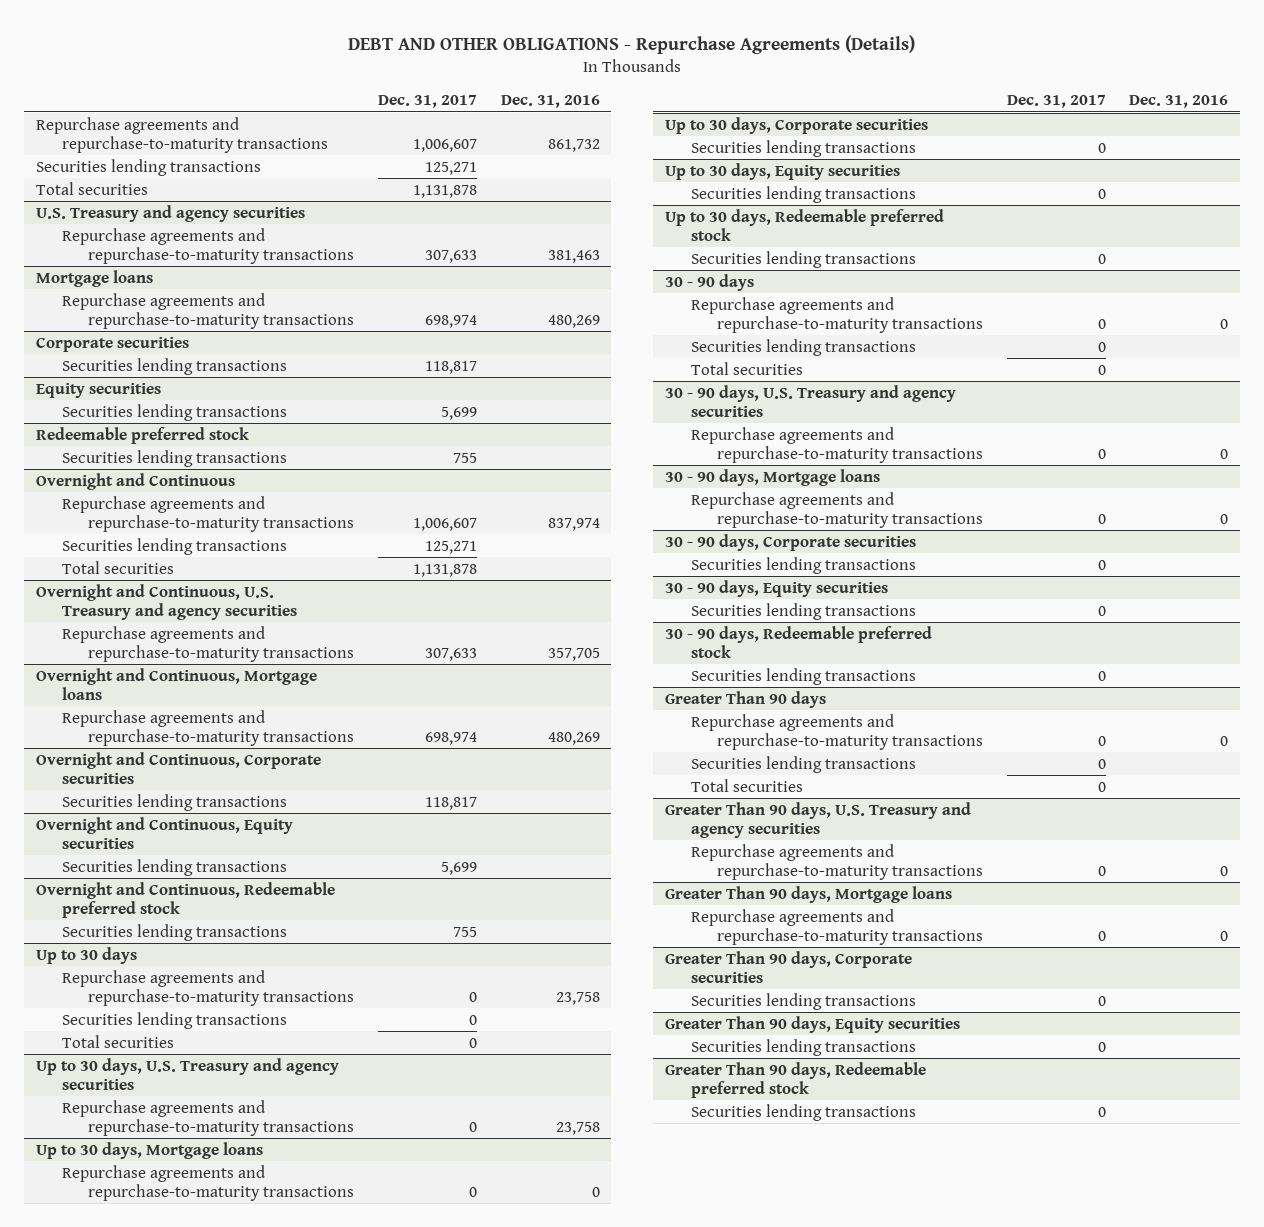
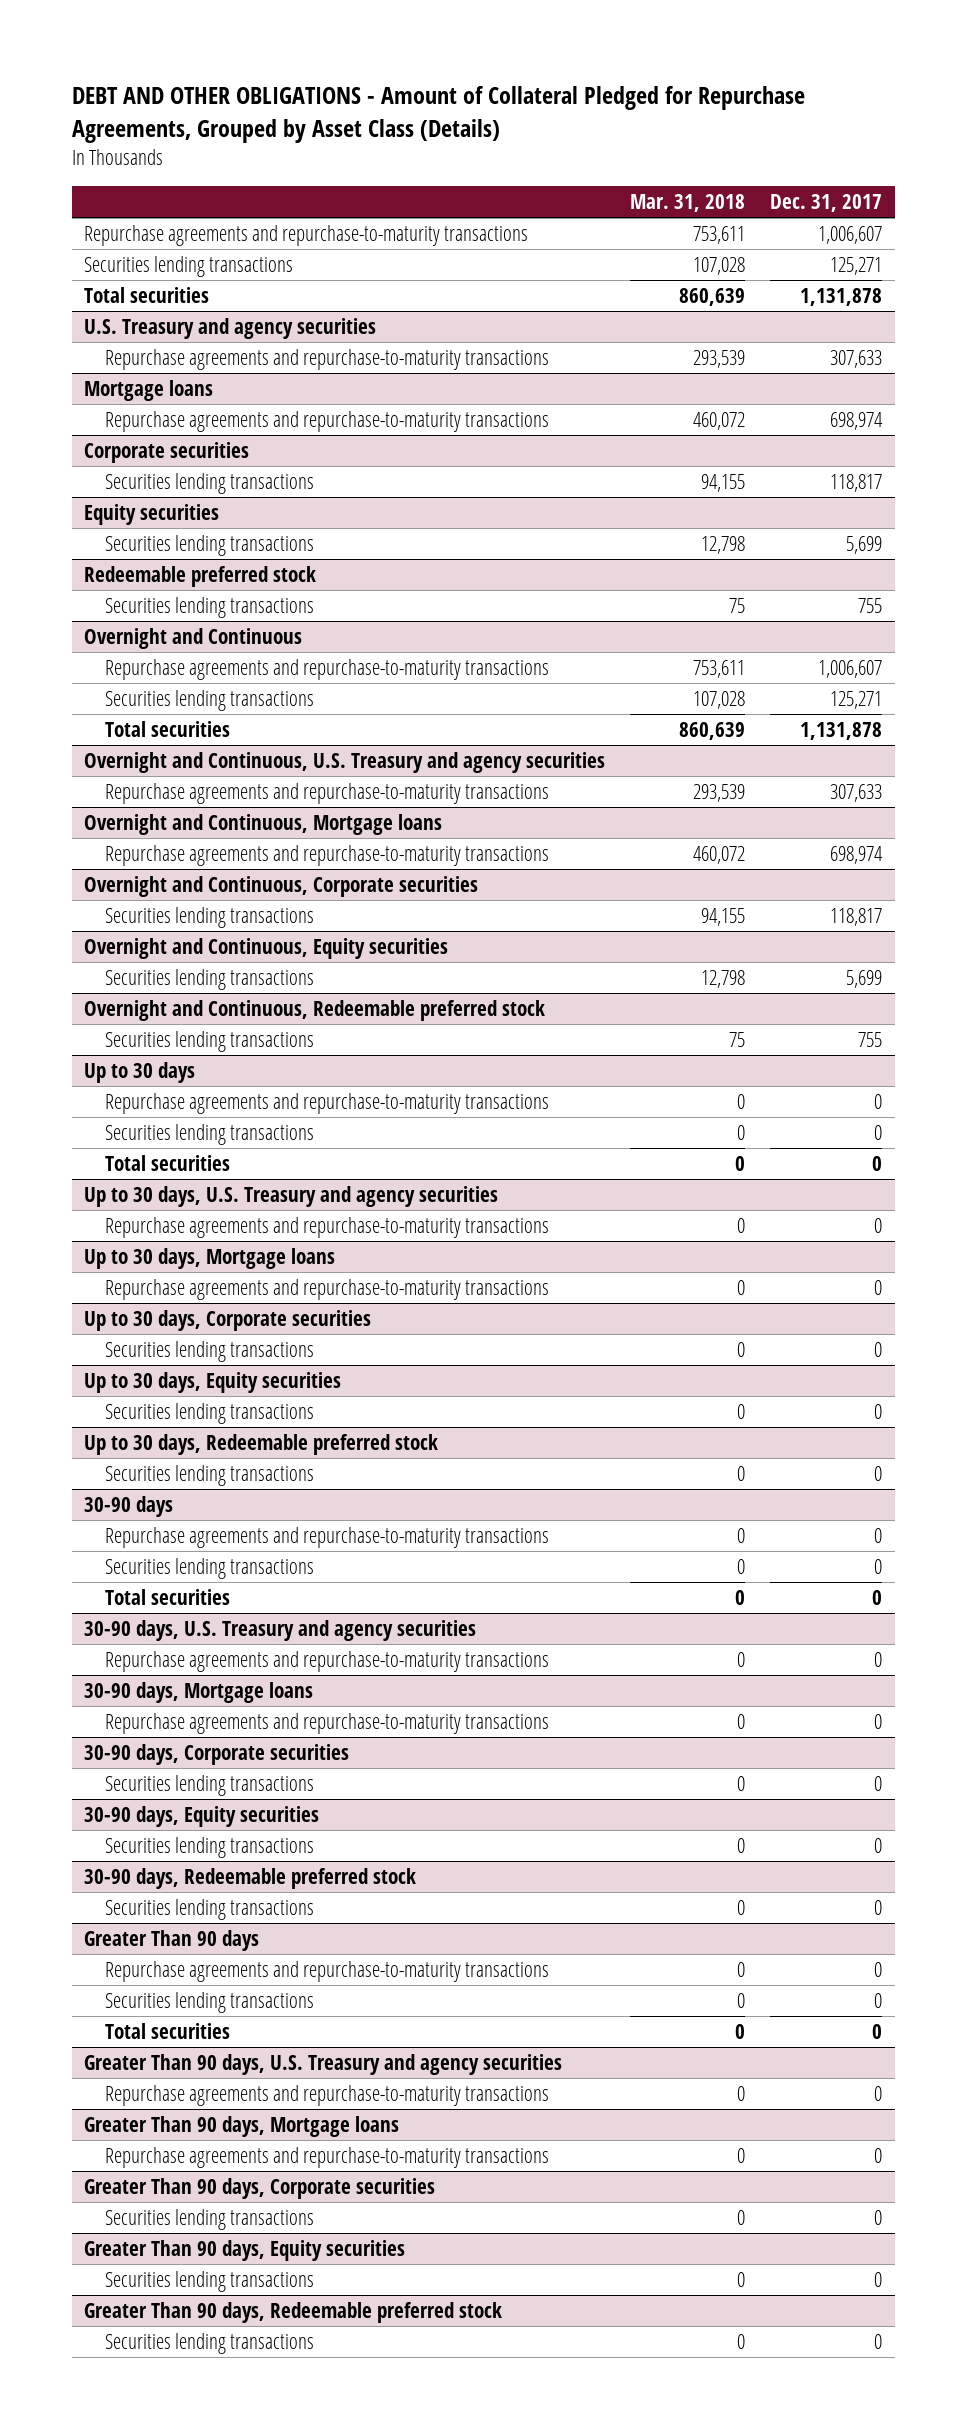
[348,34,916,54] DEBT AND OTHER OBLIGATIONS - Repurchase Agreements (Details) -> [71,86,805,143] DEBT AND OTHER OBLIGATIONS - Amount of Collateral Pledged for Repurchase Agreements, Grouped by Asset Class (Details)
[500,95,600,109] Dec. 31, 2016 -> none
none -> [630,194,746,213] Mar. 31, 2018
[664,273,754,291] 30 - 90 days -> [84,1495,174,1517] 30-90 days
[664,384,956,417] 30 - 90 days, U.S. Treasury and agency securities -> [84,1619,477,1641] 30-90 days, U.S. Treasury and agency securities
[664,468,880,486] 30 - 90 days, Mortgage loans -> [84,1681,314,1703] 30-90 days, Mortgage loans
[664,533,916,551] 30 - 90 days, Corporate securities -> [84,1743,350,1765] 30-90 days, Corporate securities
[664,579,888,597] 30 - 90 days, Equity securities -> [84,1805,320,1827] 30-90 days, Equity securities
[664,625,932,658] 30 - 90 days, Redeemable preferred stock -> [84,1867,417,1889] 30-90 days, Redeemable preferred stock

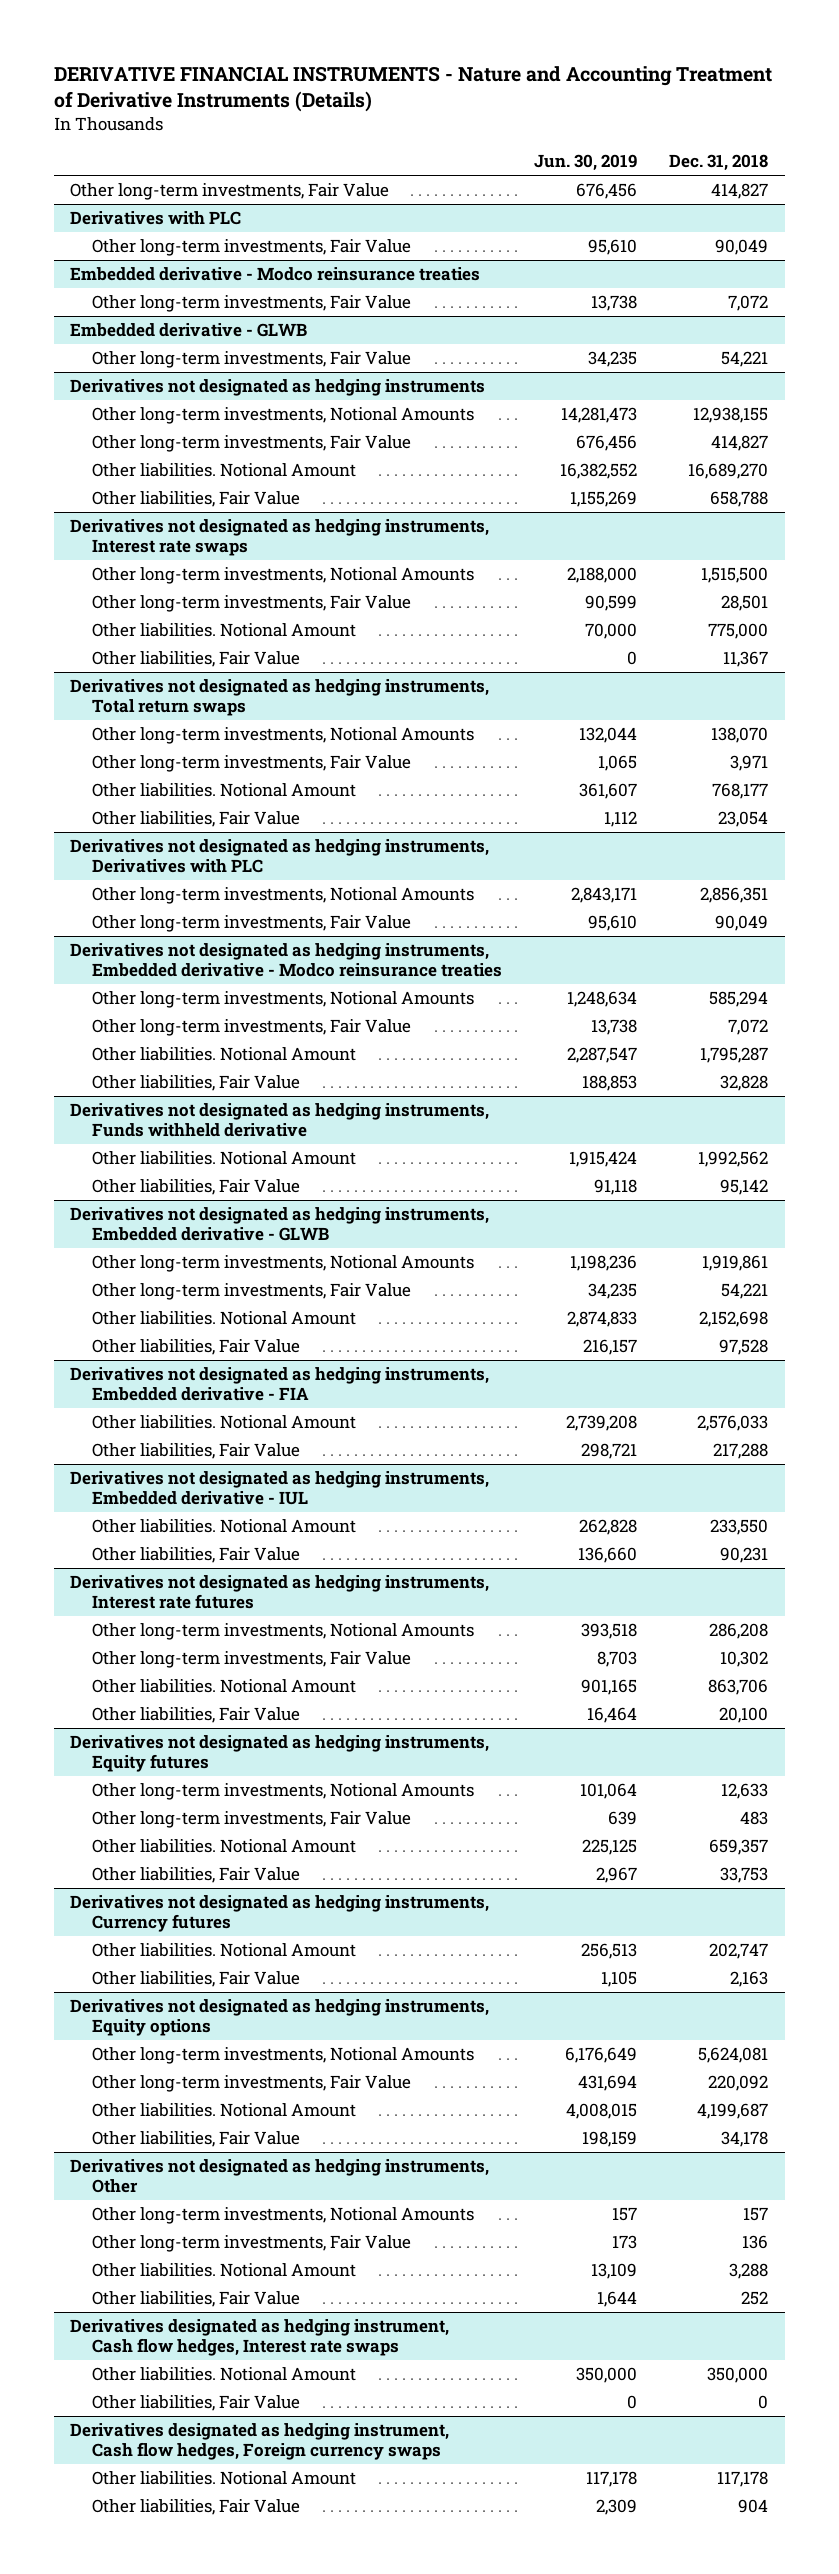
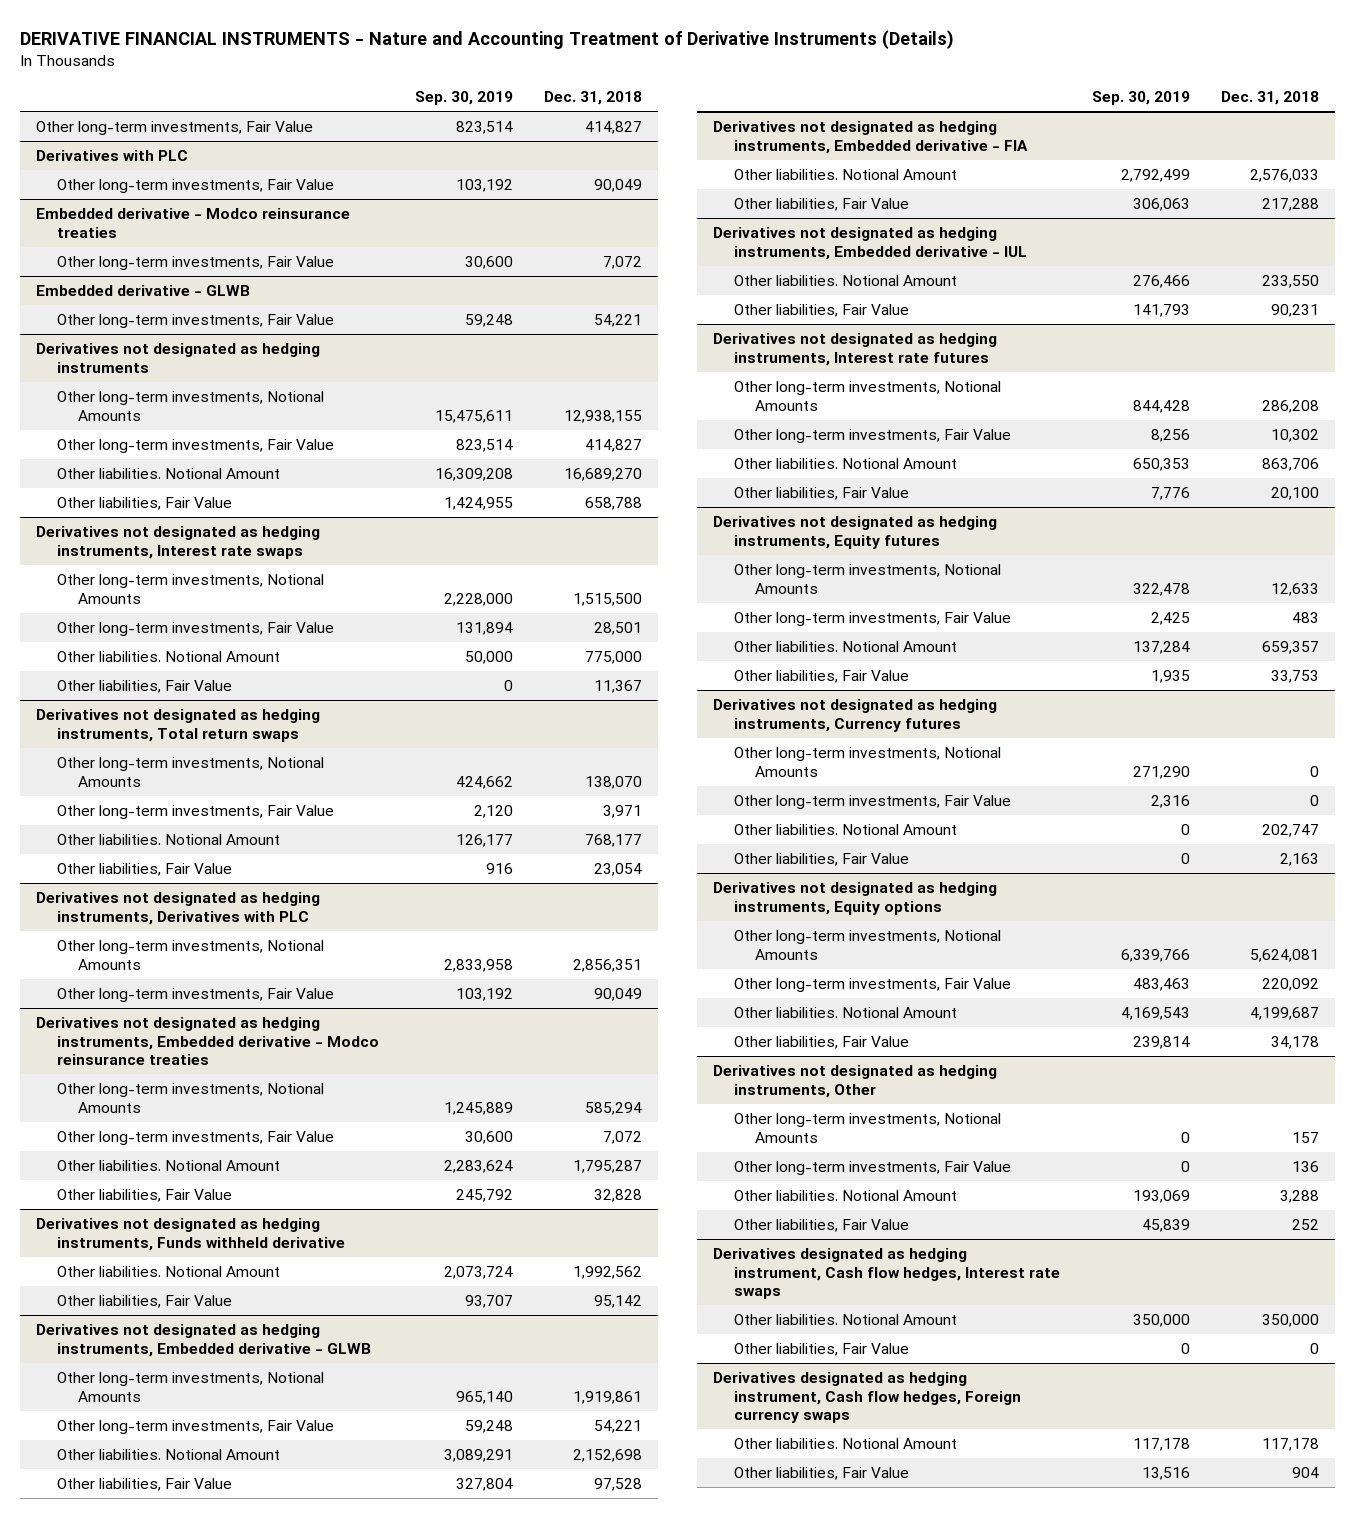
[534,153,638,171] Jun. 30, 2019 -> none
none -> [414,91,513,106] Sep. 30, 2019
none -> [734,747,1002,777] Other long-term investments, Notional Amounts
none -> [734,795,1012,810] Other long-term investments, Fair Value

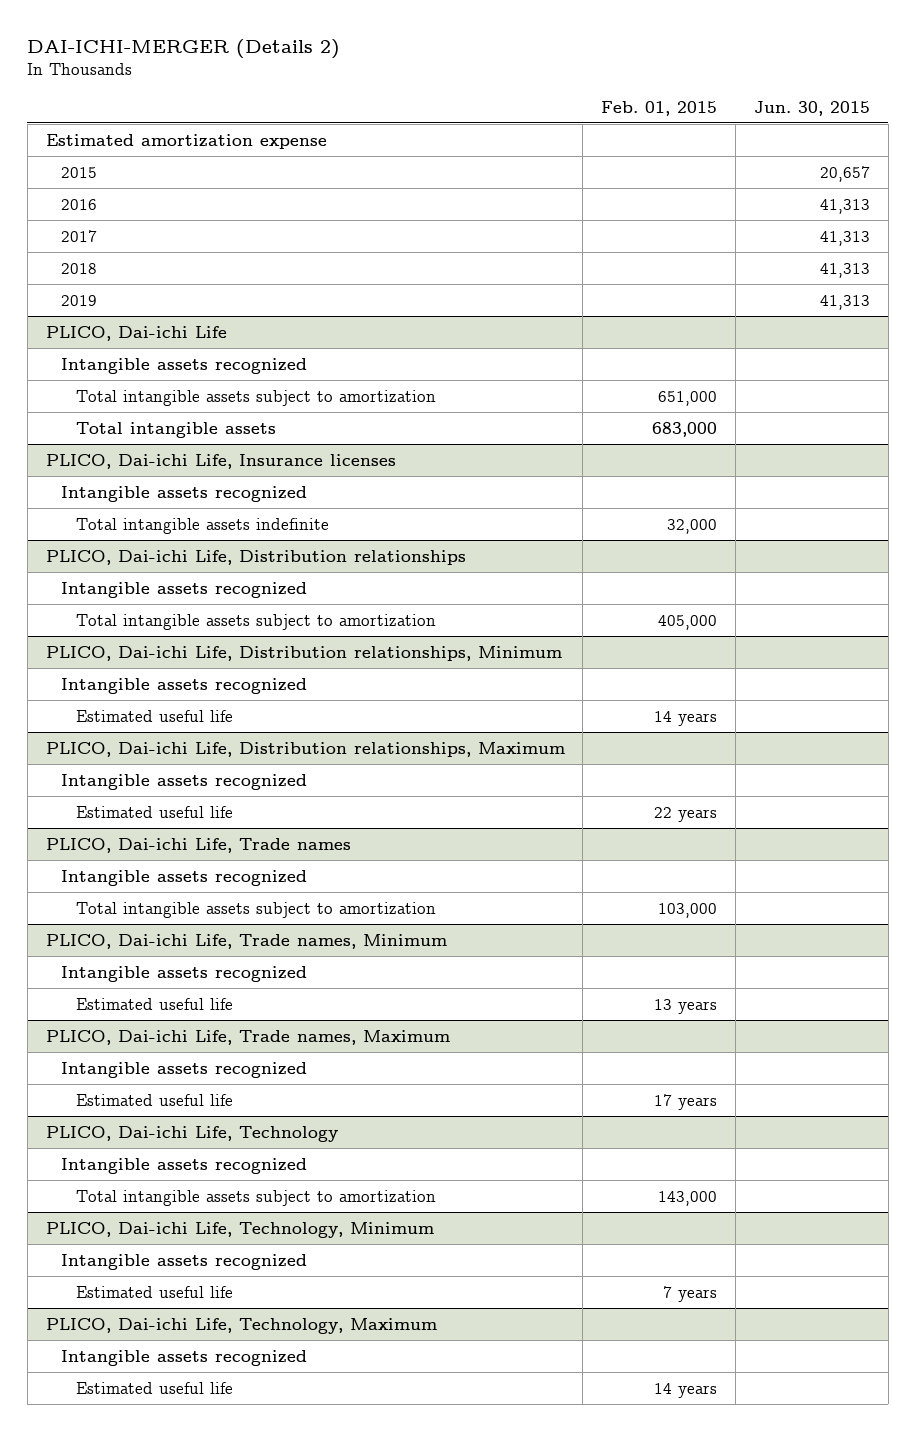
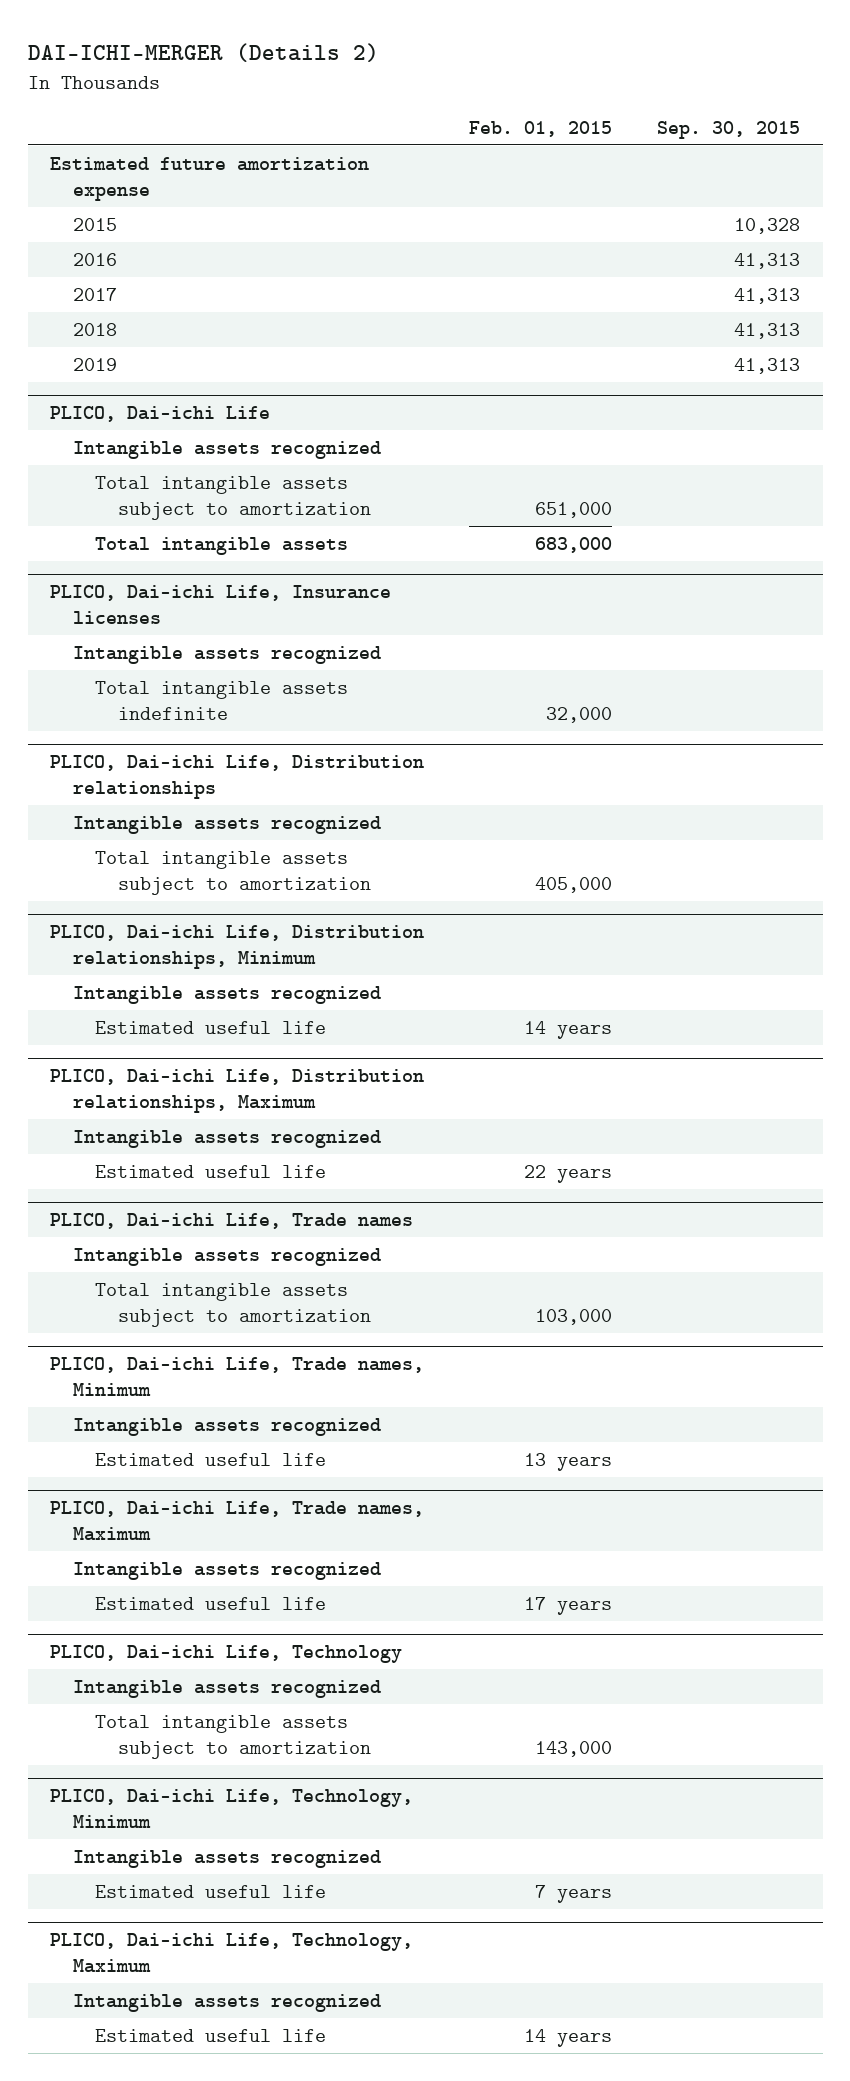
[753,100,870,116] Jun. 30, 2015 -> none
none -> [657,120,801,139] Sep. 30, 2015
[45,133,327,149] Estimated amortization expense -> [50,156,370,202] Estimated future amortization expense

